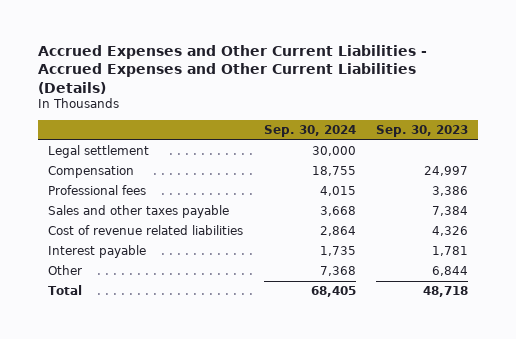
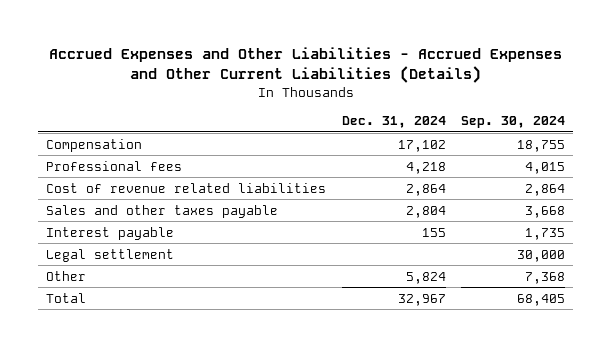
[37,45,427,94] Accrued Expenses and Other Current Liabilities - Accrued Expenses and Other Current Liabilities (Details) -> [48,46,562,83] Accrued Expenses and Other Liabilities - Accrued Expenses and Other Current Liabilities (Details)
[376,125,469,138] Sep. 30, 2023 -> none
none -> [341,116,446,129] Dec. 31, 2024
[48,205,230,219] Sales and other taxes payable -> [46,204,279,218] Sales and other taxes payable
[48,145,150,159] Legal settlement -> [46,248,175,262] Legal settlement

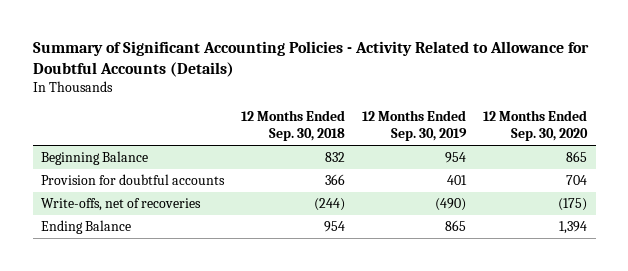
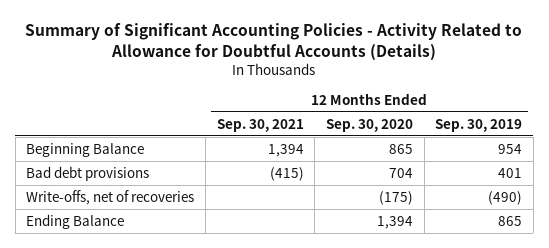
[241,110,346,142] 12 Months Ended Sep. 30, 2018 -> none
none -> [216,118,304,132] Sep. 30, 2021
[41,173,226,185] Provision for doubtful accounts -> [26,165,150,181] Bad debt provisions

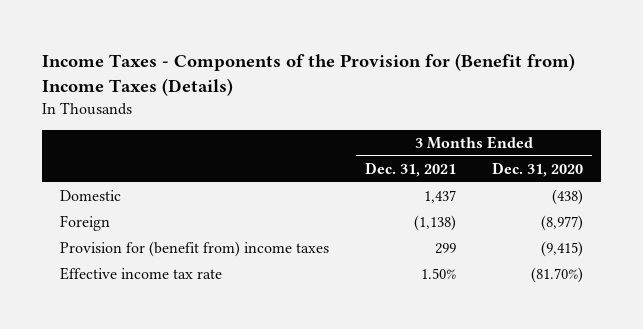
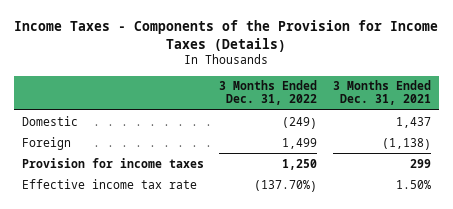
[41,52,575,97] Income Taxes - Components of the Provision for (Benefit from) Income Taxes (Details) -> [14,20,439,53] Income Taxes - Components of the Provision for Income Taxes (Details)
[491,162,583,178] Dec. 31, 2020 -> none
none -> [219,80,318,106] 3 Months Ended Dec. 31, 2022
[59,241,329,258] Provision for (benefit from) income taxes -> [21,157,204,168] Provision for income taxes

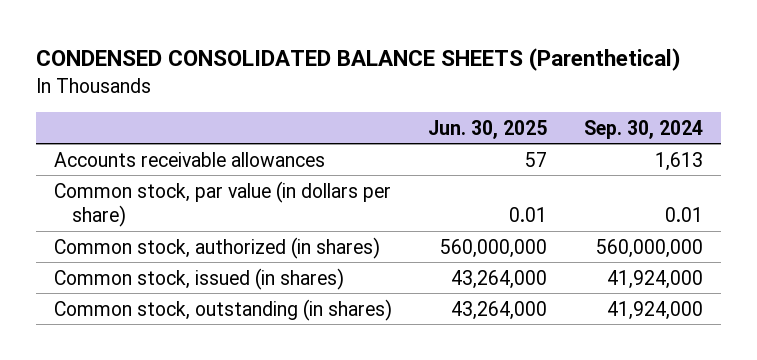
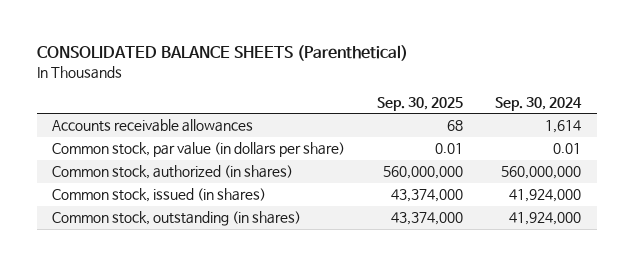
[35,48,681,72] CONDENSED CONSOLIDATED BALANCE SHEETS (Parenthetical) -> [36,45,408,62] CONSOLIDATED BALANCE SHEETS (Parenthetical)
[428,119,548,139] Jun. 30, 2025 -> none
none -> [377,96,464,111] Sep. 30, 2025
[654,151,703,171] 1,613 -> [544,120,581,134] 1,614

